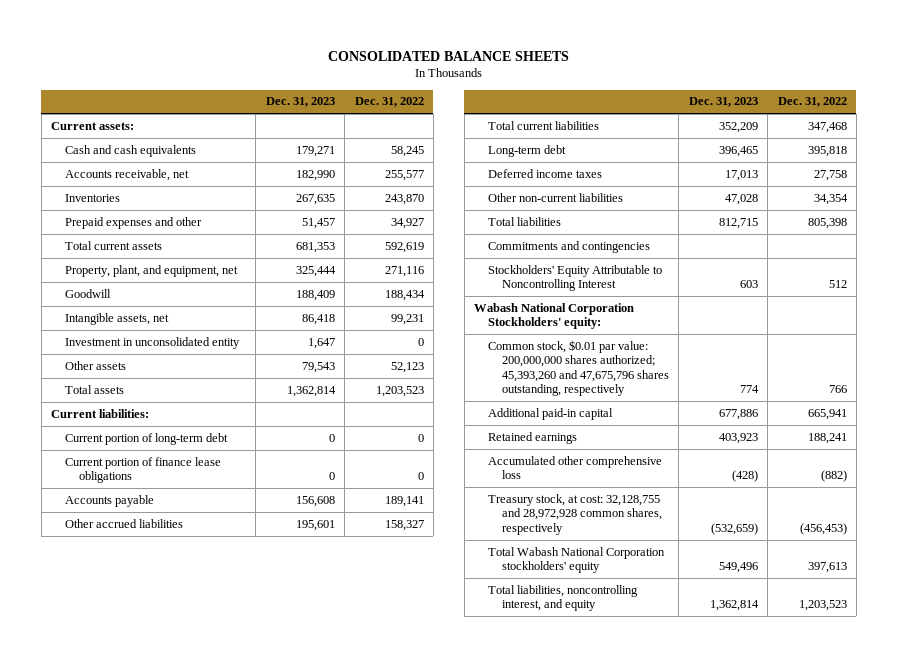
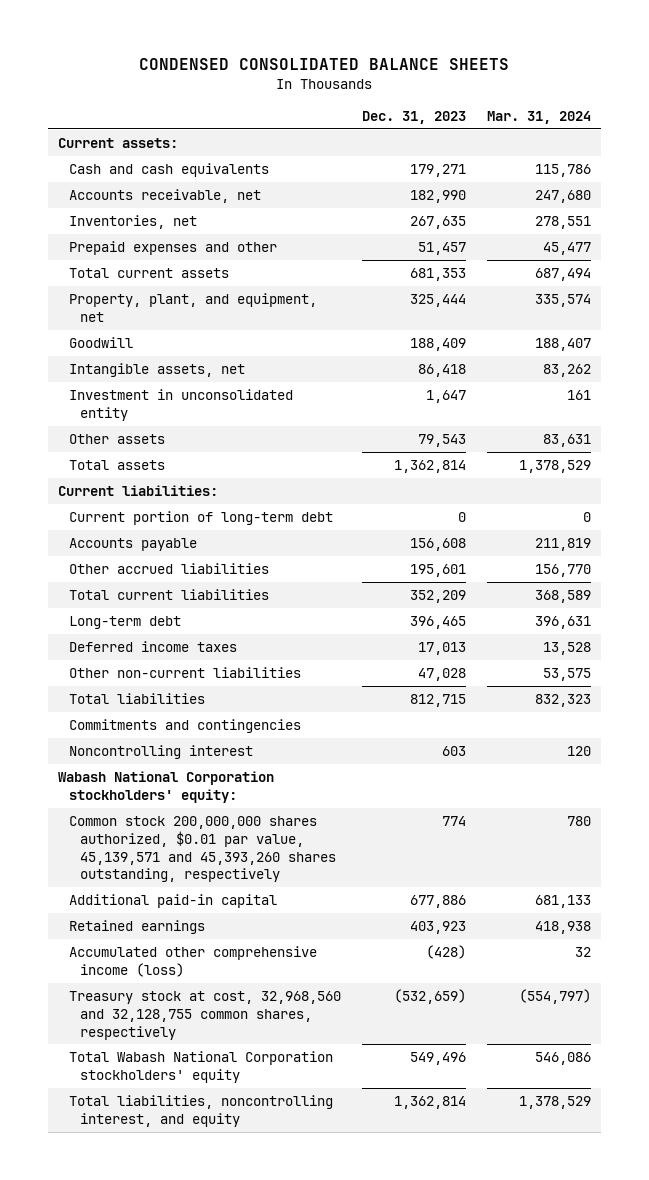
[327,50,569,61] CONSOLIDATED BALANCE SHEETS -> [139,57,510,70] CONDENSED CONSOLIDATED BALANCE SHEETS
[354,97,424,108] Dec. 31, 2022 -> none
none -> [486,110,591,124] Mar. 31, 2024
[65,193,121,202] Inventories -> [69,215,198,230] Inventories, net
[65,456,222,484] Current portion of finance lease obligations -> none
[488,264,663,292] Stockholders' Equity Attributable to Noncontrolling Interest -> [69,745,254,760] Noncontrolling interest
[474,302,635,330] Wabash National Corporation Stockholders' equity: -> [58,771,275,803] Wabash National Corporation stockholders' equity:
[488,339,669,397] Common stock, $0.01 par value: 200,000,000 shares authorized; 45,393,260 and 47,675,796 shares outstanding, respectively -> [69,816,337,883] Common stock 200,000,000 shares authorized, $0.01 par value, 45,139,571 and 45,393,260 shares outstanding, respectively
[488,455,663,480] Accumulated other comprehensive loss -> [69,946,318,977] Accumulated other comprehensive income (loss)
[488,493,662,535] Treasury stock, at cost: 32,128,755 and 28,972,928 common shares, respectively -> [69,991,342,1040] Treasury stock at cost, 32,968,560 and 32,128,755 common shares, respectively

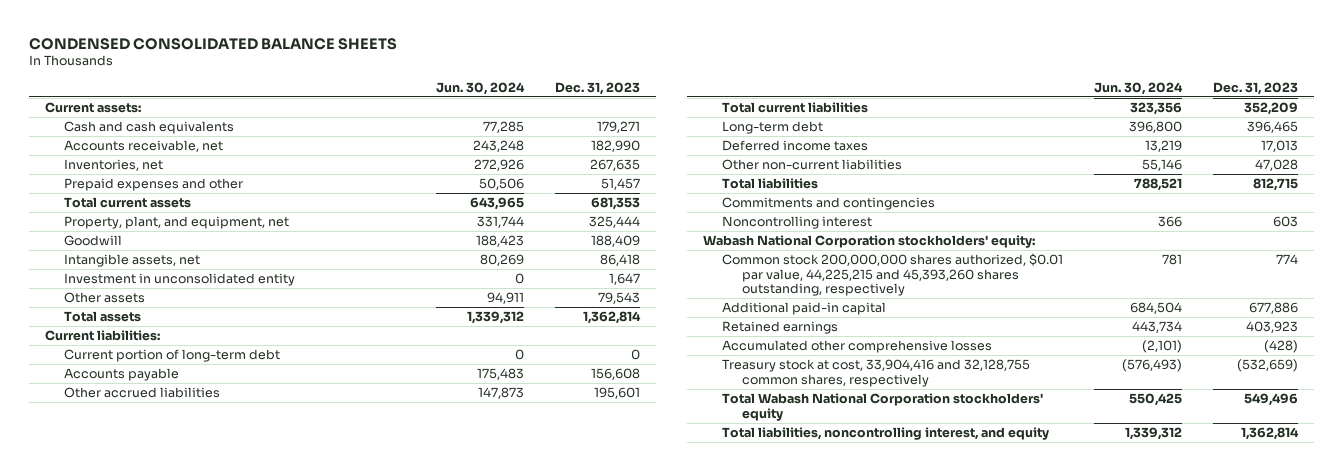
[486,110,591,124] Mar. 31, 2024 -> none
none -> [436,81,526,95] Jun. 30, 2024
[69,816,337,883] Common stock 200,000,000 shares authorized, $0.01 par value, 45,139,571 and 45,393,260 shares outstanding, respectively -> [722,253,1064,297] Common stock 200,000,000 shares authorized, $0.01 par value, 44,225,215 and 45,393,260 shares outstanding, respectively
[69,946,318,977] Accumulated other comprehensive income (loss) -> [722,340,993,354] Accumulated other comprehensive losses
[69,991,342,1040] Treasury stock at cost, 32,968,560 and 32,128,755 common shares, respectively -> [722,359,1031,387] Treasury stock at cost, 33,904,416 and 32,128,755 common shares, respectively

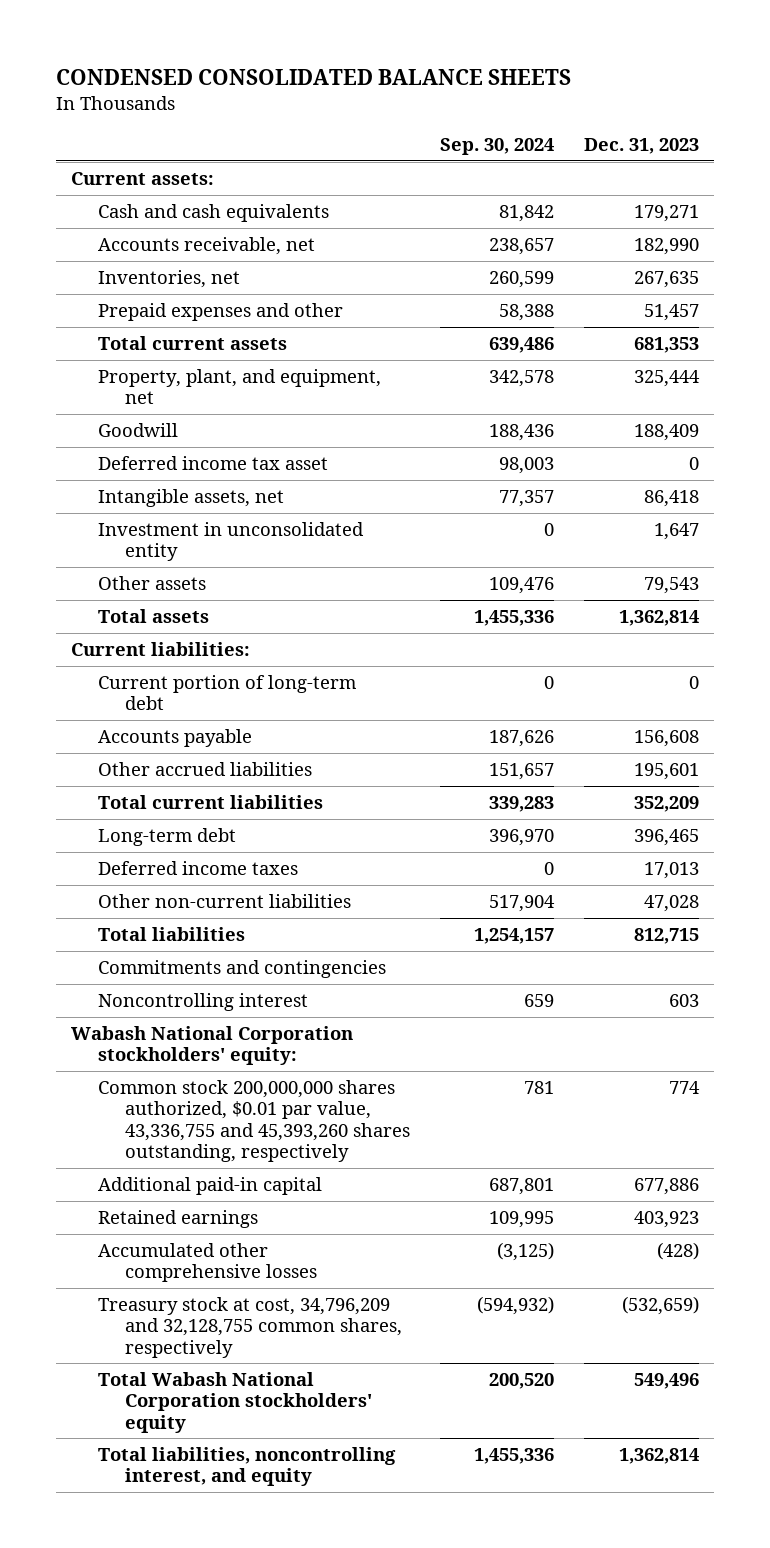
[436,81,526,95] Jun. 30, 2024 -> none
none -> [439,138,554,156] Sep. 30, 2024
none -> [98,455,329,470] Deferred income tax asset
[722,253,1064,297] Common stock 200,000,000 shares authorized, $0.01 par value, 44,225,215 and 45,393,260 shares outstanding, respectively -> [98,1079,410,1162] Common stock 200,000,000 shares authorized, $0.01 par value, 43,336,755 and 45,393,260 shares outstanding, respectively
[722,359,1031,387] Treasury stock at cost, 33,904,416 and 32,128,755 common shares, respectively -> [98,1296,402,1358] Treasury stock at cost, 34,796,209 and 32,128,755 common shares, respectively

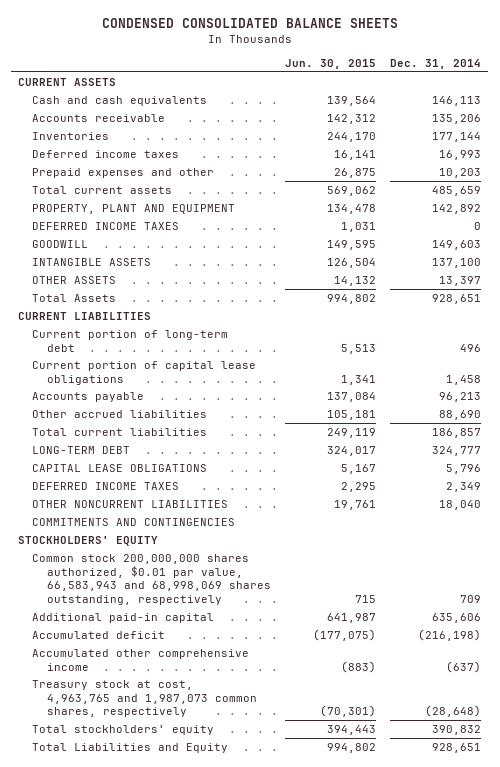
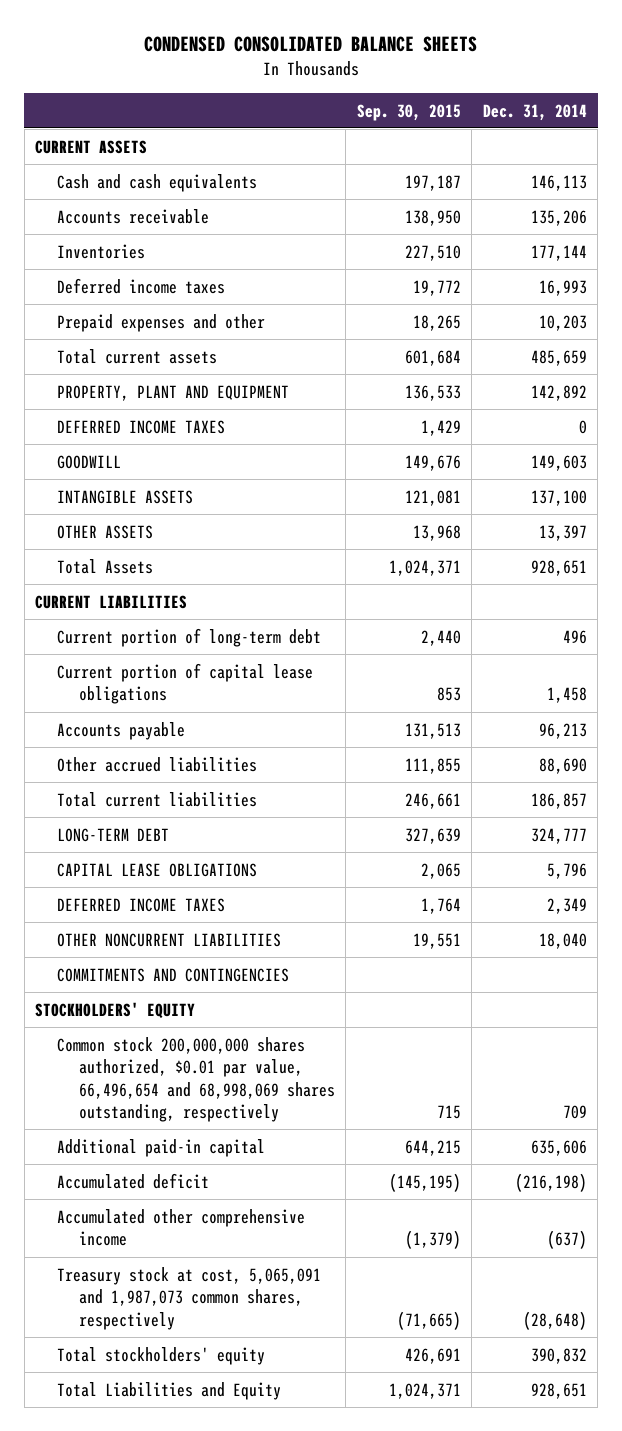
[284,59,376,70] Jun. 30, 2015 -> none
none -> [356,103,461,121] Sep. 30, 2015
[32,553,271,606] Common stock 200,000,000 shares authorized, $0.01 par value, 66,583,943 and 68,998,069 shares outstanding, respectively -> [56,1036,335,1122] Common stock 200,000,000 shares authorized, $0.01 par value, 66,496,654 and 68,998,069 shares outstanding, respectively
[32,679,257,718] Treasury stock at cost, 4,963,765 and 1,987,073 common shares, respectively -> [56,1266,321,1330] Treasury stock at cost, 5,065,091 and 1,987,073 common shares, respectively

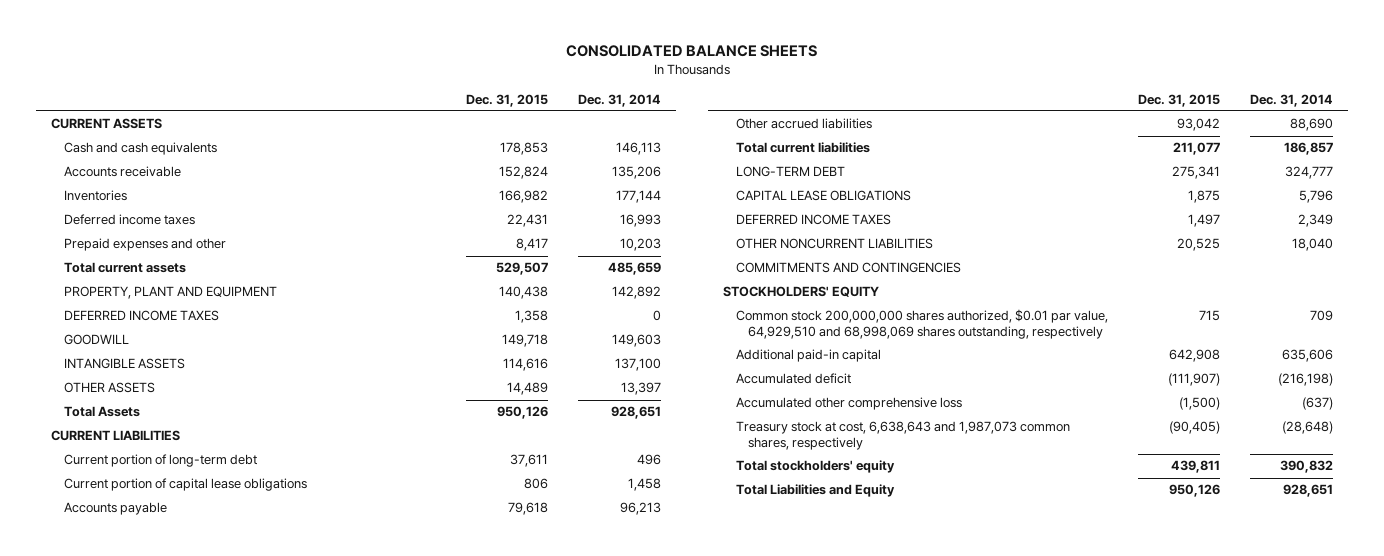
[143,36,477,53] CONDENSED CONSOLIDATED BALANCE SHEETS -> [566,45,818,58] CONSOLIDATED BALANCE SHEETS
[356,103,461,121] Sep. 30, 2015 -> none
none -> [465,93,548,107] Dec. 31, 2015
[56,1036,335,1122] Common stock 200,000,000 shares authorized, $0.01 par value, 66,496,654 and 68,998,069 shares outstanding, respectively -> [735,309,1108,339] Common stock 200,000,000 shares authorized, $0.01 par value, 64,929,510 and 68,998,069 shares outstanding, respectively
[56,1208,305,1247] Accumulated other comprehensive income -> [735,397,962,411] Accumulated other comprehensive loss
[56,1266,321,1330] Treasury stock at cost, 5,065,091 and 1,987,073 common shares, respectively -> [735,421,1070,450] Treasury stock at cost, 6,638,643 and 1,987,073 common shares, respectively

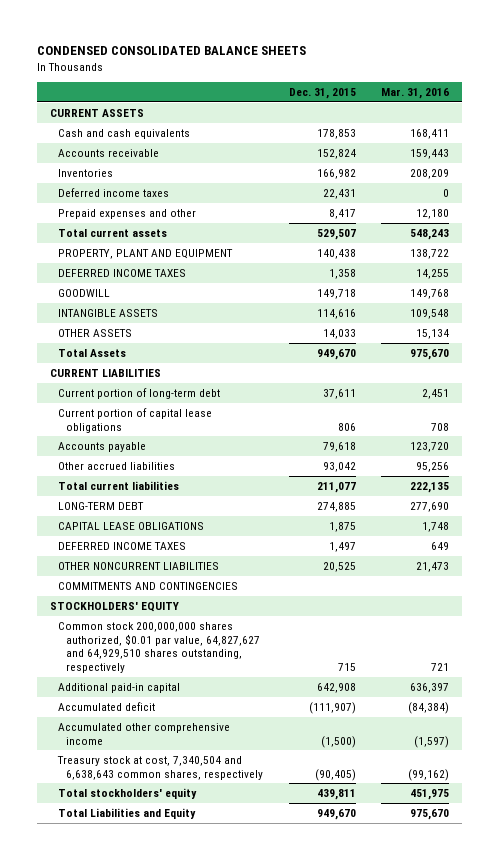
[566,45,818,58] CONSOLIDATED BALANCE SHEETS -> [37,46,307,56] CONDENSED CONSOLIDATED BALANCE SHEETS
[577,93,661,107] Dec. 31, 2014 -> none
none -> [381,87,450,99] Mar. 31, 2016
[506,382,548,396] 14,489 -> [322,328,356,339] 14,033
[496,406,548,420] 950,126 -> [316,348,356,360] 949,670
[1171,166,1220,180] 275,341 -> [316,501,356,512] 274,885
[735,309,1108,339] Common stock 200,000,000 shares authorized, $0.01 par value, 64,929,510 and 68,998,069 shares outstanding, respectively -> [58,621,261,673] Common stock 200,000,000 shares authorized, $0.01 par value, 64,827,627 and 64,929,510 shares outstanding, respectively
[735,397,962,411] Accumulated other comprehensive loss -> [58,722,231,745] Accumulated other comprehensive income
[735,421,1070,450] Treasury stock at cost, 6,638,643 and 1,987,073 common shares, respectively -> [57,755,264,780] Treasury stock at cost, 7,340,504 and 6,638,643 common shares, respectively
[1168,484,1220,498] 950,126 -> [316,808,356,820] 949,670

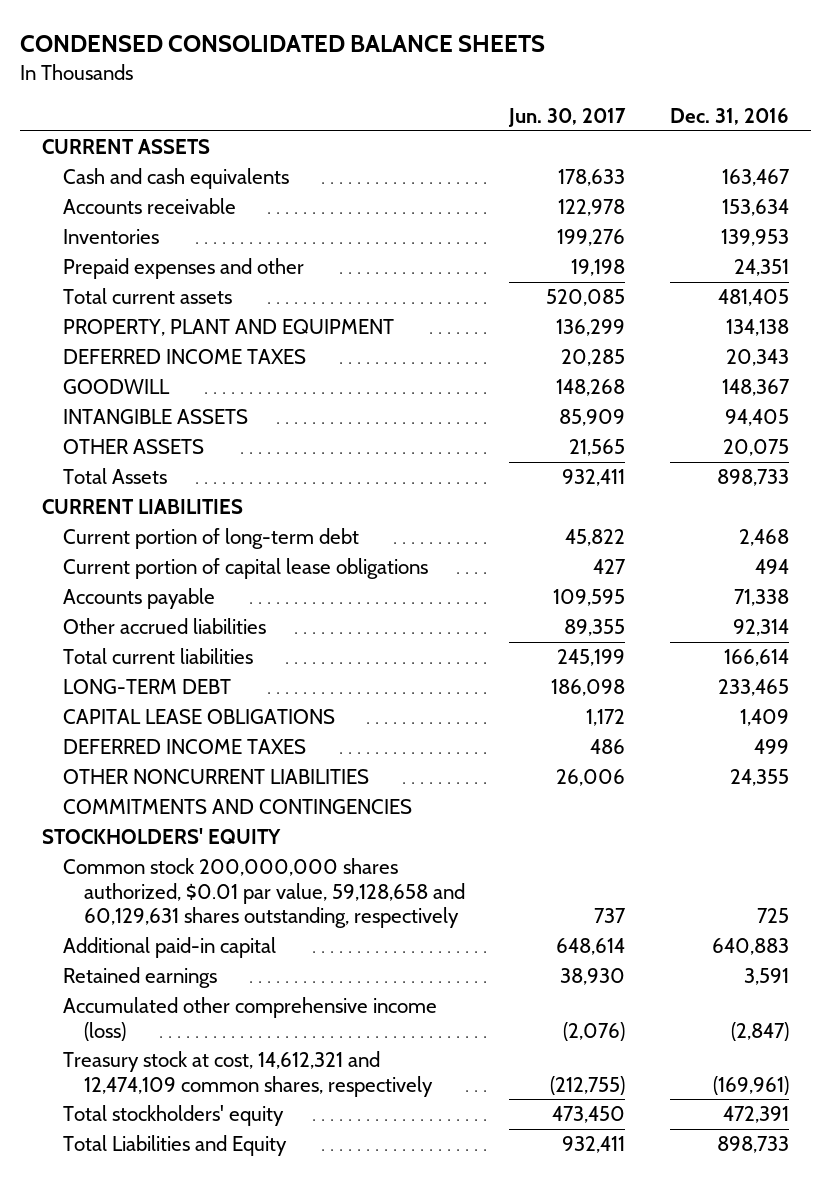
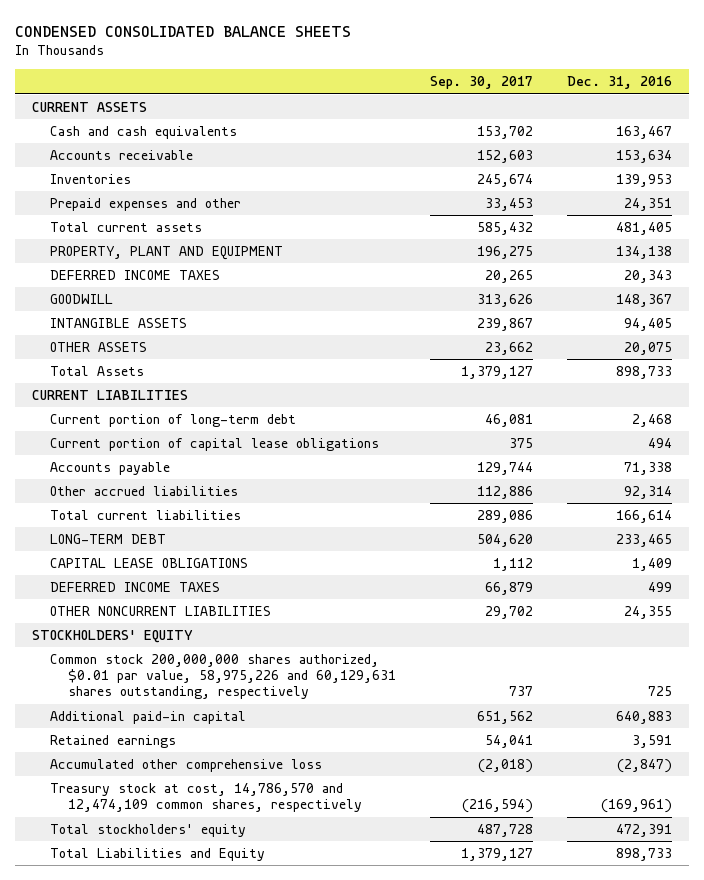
[508,108,627,128] Jun. 30, 2017 -> none
none -> [429,76,533,90] Sep. 30, 2017
[62,799,412,815] COMMITMENTS AND CONTINGENCIES -> none
[62,858,465,928] Common stock 200,000,000 shares authorized, $0.01 par value, 59,128,658 and 60,129,631 shares outstanding, respectively -> [49,654,396,700] Common stock 200,000,000 shares authorized, $0.01 par value, 58,975,226 and 60,129,631 shares outstanding, respectively
[62,997,437,1041] Accumulated other comprehensive income (loss) -> [49,759,322,773] Accumulated other comprehensive loss
[62,1051,433,1097] Treasury stock at cost, 14,612,321 and 12,474,109 common shares, respectively -> [49,783,362,813] Treasury stock at cost, 14,786,570 and 12,474,109 common shares, respectively

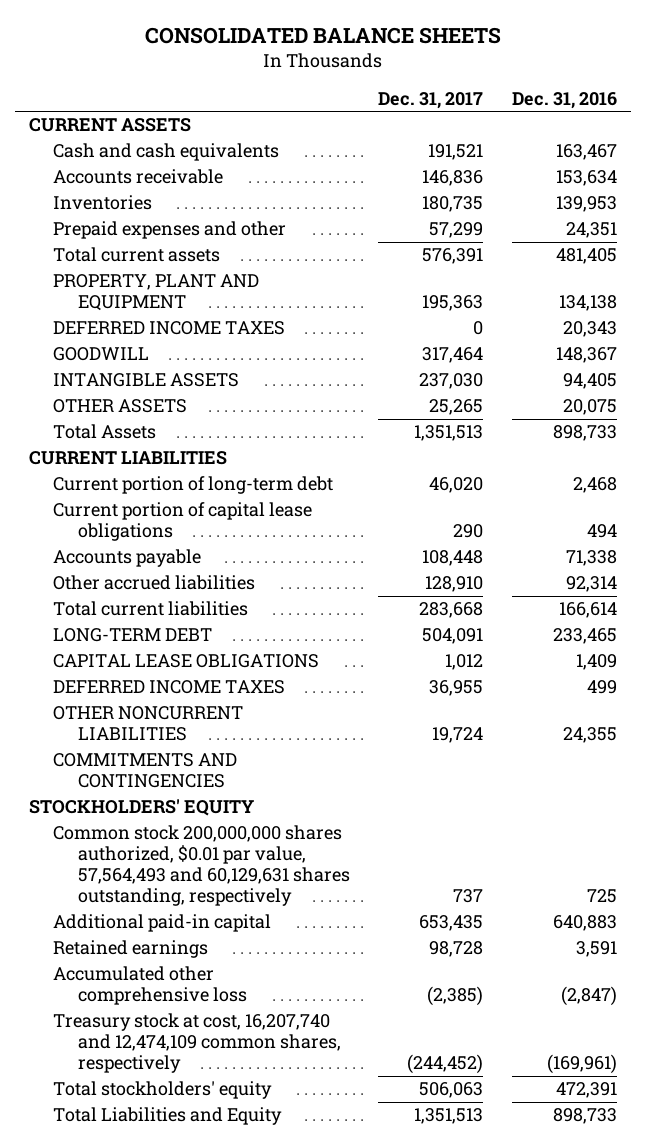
[14,25,351,37] CONDENSED CONSOLIDATED BALANCE SHEETS -> [144,26,501,44] CONSOLIDATED BALANCE SHEETS
[429,76,533,90] Sep. 30, 2017 -> none
none -> [378,92,484,110] Dec. 31, 2017
none -> [53,753,238,789] COMMITMENTS AND CONTINGENCIES
[49,654,396,700] Common stock 200,000,000 shares authorized, $0.01 par value, 58,975,226 and 60,129,631 shares outstanding, respectively -> [53,825,350,907] Common stock 200,000,000 shares authorized, $0.01 par value, 57,564,493 and 60,129,631 shares outstanding, respectively
[49,783,362,813] Treasury stock at cost, 14,786,570 and 12,474,109 common shares, respectively -> [53,1013,341,1074] Treasury stock at cost, 16,207,740 and 12,474,109 common shares, respectively

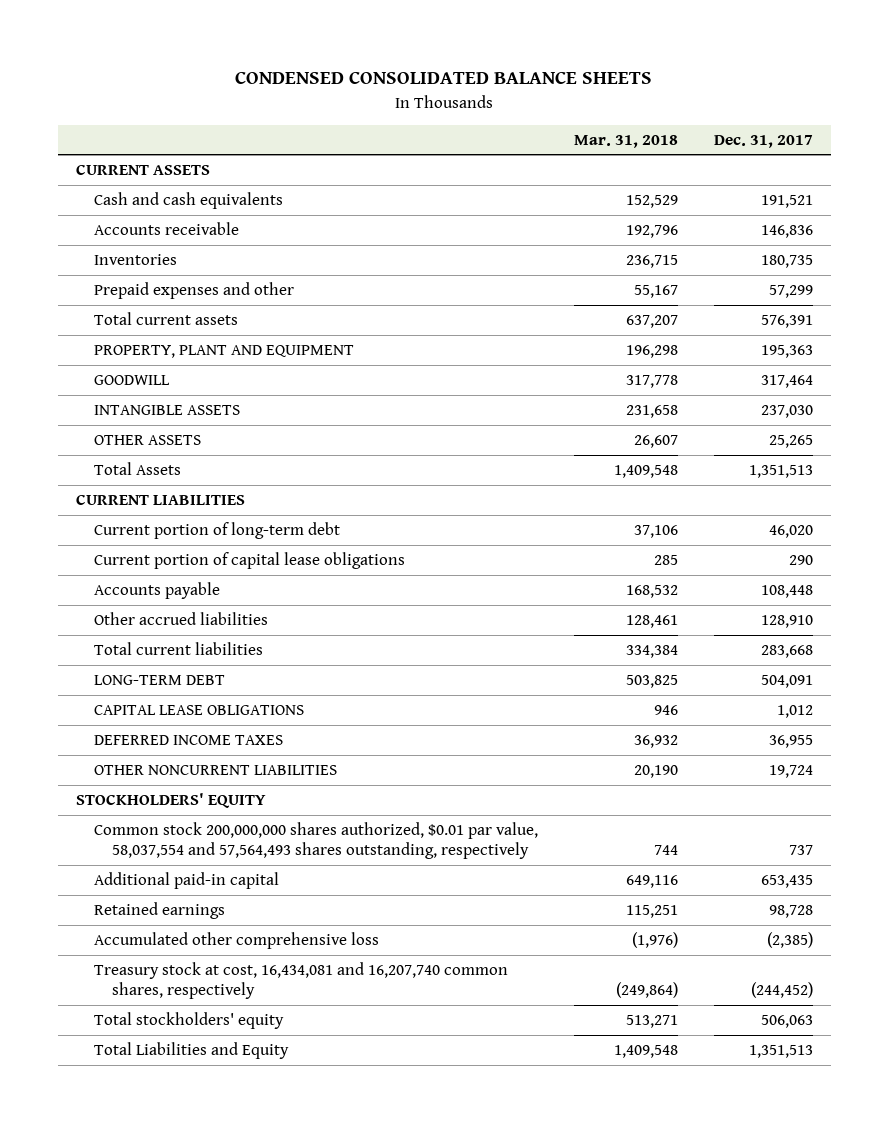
[144,26,501,44] CONSOLIDATED BALANCE SHEETS -> [235,71,653,85] CONDENSED CONSOLIDATED BALANCE SHEETS
[511,92,617,110] Dec. 31, 2016 -> none
none -> [573,134,678,148] Mar. 31, 2018
[53,321,286,336] DEFERRED INCOME TAXES -> none
[53,753,238,789] COMMITMENTS AND CONTINGENCIES -> none
[53,825,350,907] Common stock 200,000,000 shares authorized, $0.01 par value, 57,564,493 and 60,129,631 shares outstanding, respectively -> [93,822,538,860] Common stock 200,000,000 shares authorized, $0.01 par value, 58,037,554 and 57,564,493 shares outstanding, respectively
[53,1013,341,1074] Treasury stock at cost, 16,207,740 and 12,474,109 common shares, respectively -> [93,962,508,1000] Treasury stock at cost, 16,434,081 and 16,207,740 common shares, respectively

